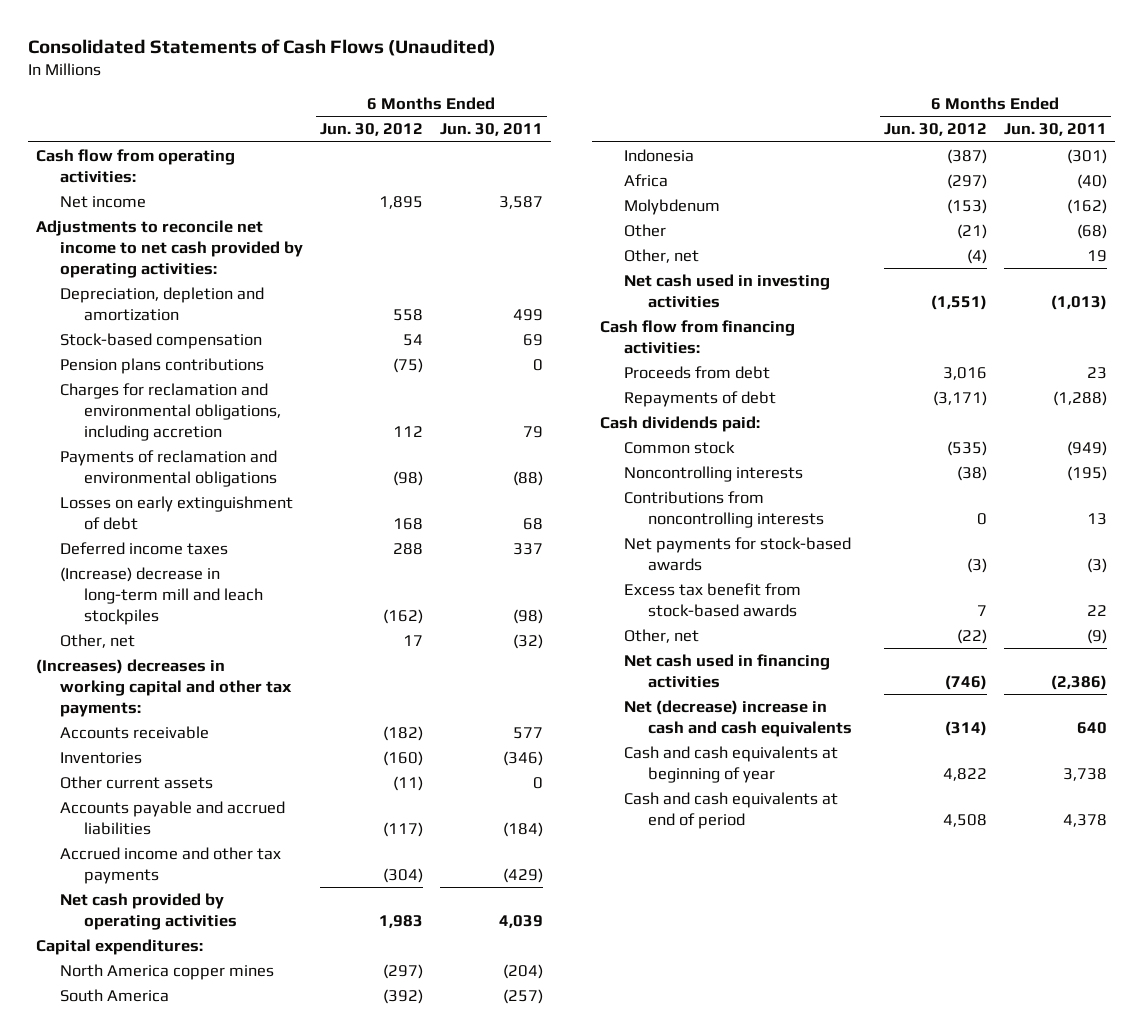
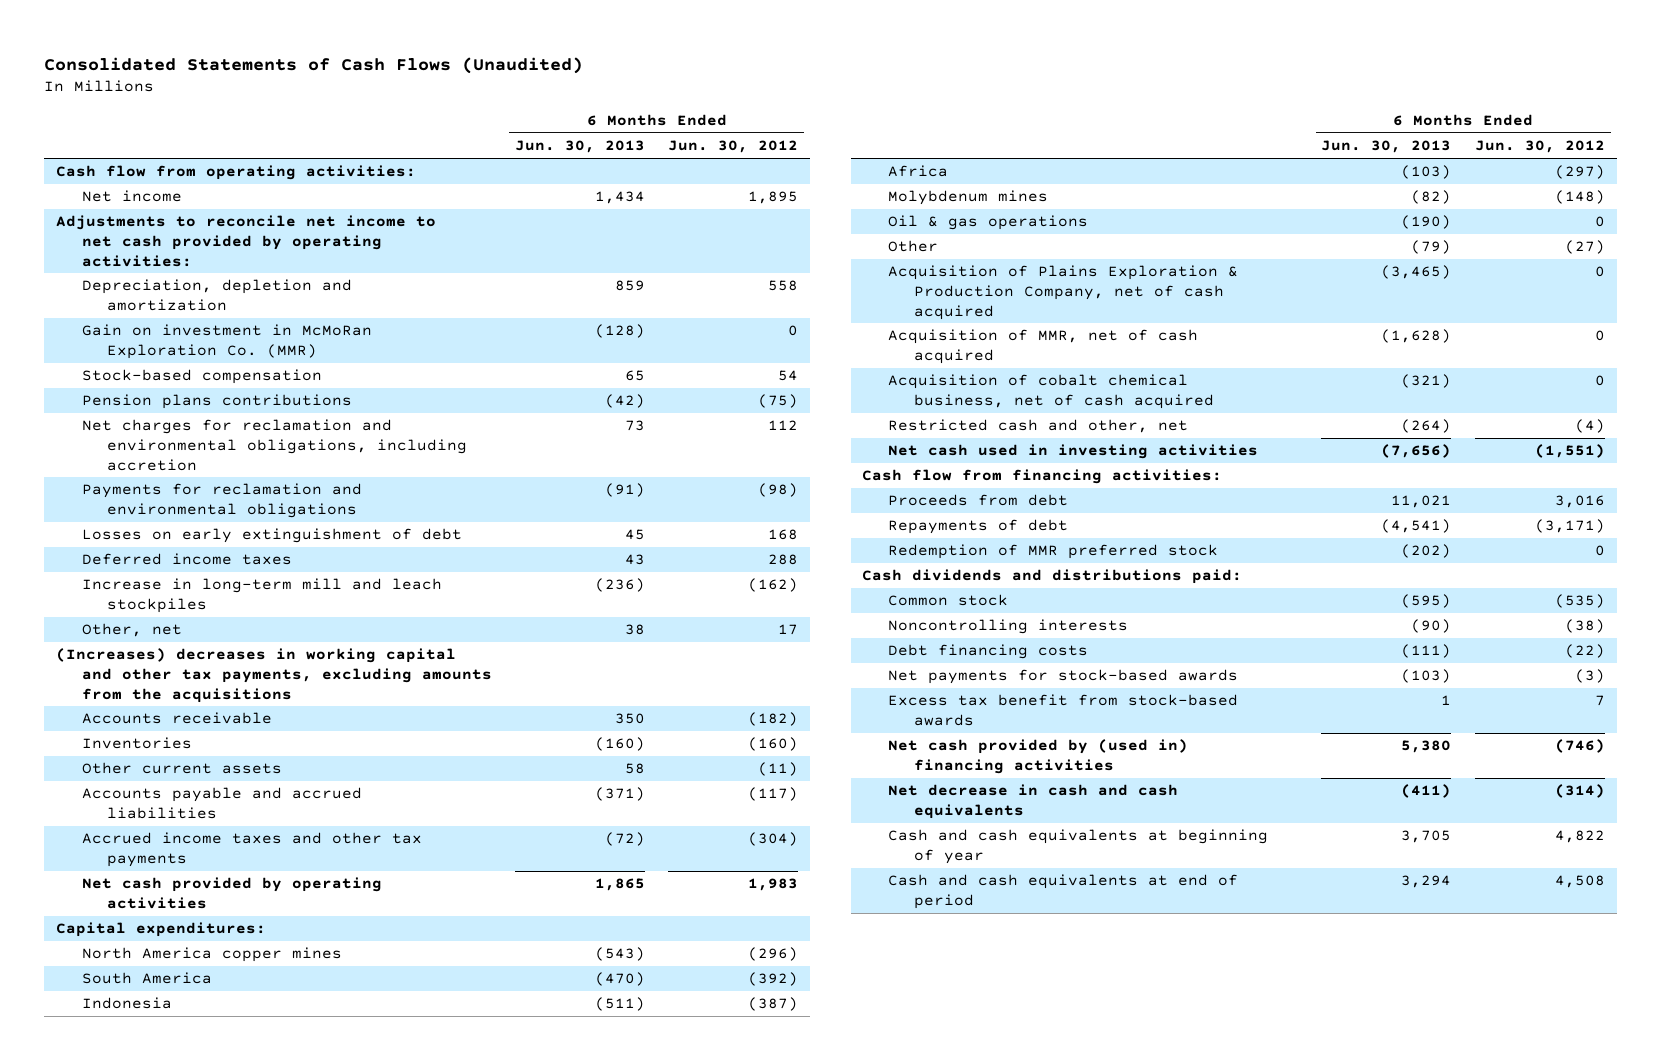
[439,123,543,137] Jun. 30, 2011 -> none
none -> [515,140,646,154] Jun. 30, 2013
none -> [81,324,372,360] Gain on investment in McMoRan Exploration Co. (MMR)
[59,382,281,442] Charges for reclamation and environmental obligations, including accretion -> [81,419,468,471] Net charges for reclamation and environmental obligations, including accretion
[59,449,277,487] Payments of reclamation and environmental obligations -> [81,483,362,519] Payments for reclamation and environmental obligations
[59,566,263,626] (Increase) decrease in long-term mill and leach stockpiles -> [81,578,442,614] Increase in long-term mill and leach stockpiles
[36,658,292,718] (Increases) decreases in working capital and other tax payments: -> [55,648,492,703] (Increases) decreases in working capital and other tax payments, excluding amounts from the acquisitions
[59,846,281,884] Accrued income and other tax payments -> [81,832,422,868] Accrued income taxes and other tax payments
[382,963,423,979] (297) -> [748,947,799,962] (296)
[624,198,721,215] Molybdenum -> [888,190,1049,206] Molybdenum mines
[946,198,987,214] (153) -> [1554,190,1605,205] (148)
none -> [888,215,1089,231] Oil & gas operations
[956,223,987,239] (21) -> [1564,240,1605,255] (27)
none -> [888,265,1239,320] Acquisition of Plains Exploration & Production Company, net of cash acquired
none -> [888,329,1199,365] Acquisition of MMR, net of cash acquired
none -> [888,374,1214,410] Acquisition of cobalt chemical business, net of cash acquired
[624,248,700,263] Other, net -> [888,419,1189,434] Restricted cash and other, net
none -> [888,544,1219,560] Redemption of MMR preferred stock
[600,415,761,432] Cash dividends paid: -> [862,569,1243,585] Cash dividends and distributions paid:
[624,490,824,528] Contributions from noncontrolling interests -> none
none -> [888,644,1089,660] Debt financing costs
[624,628,700,643] Other, net -> none
[624,653,831,688] Net cash used in financing activities -> [888,739,1189,775] Net cash provided by (used in) financing activities
[624,699,852,737] Net (decrease) increase in cash and cash equivalents -> [888,784,1179,820] Net decrease in cash and cash equivalents

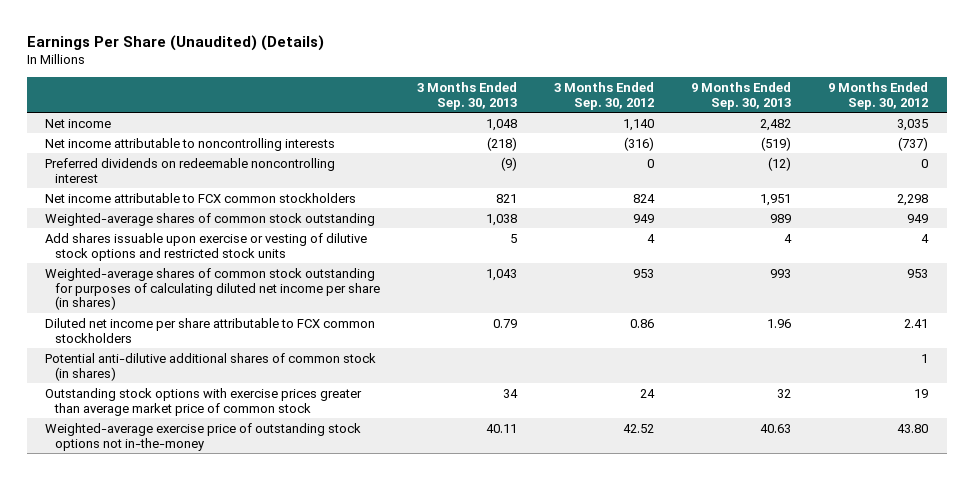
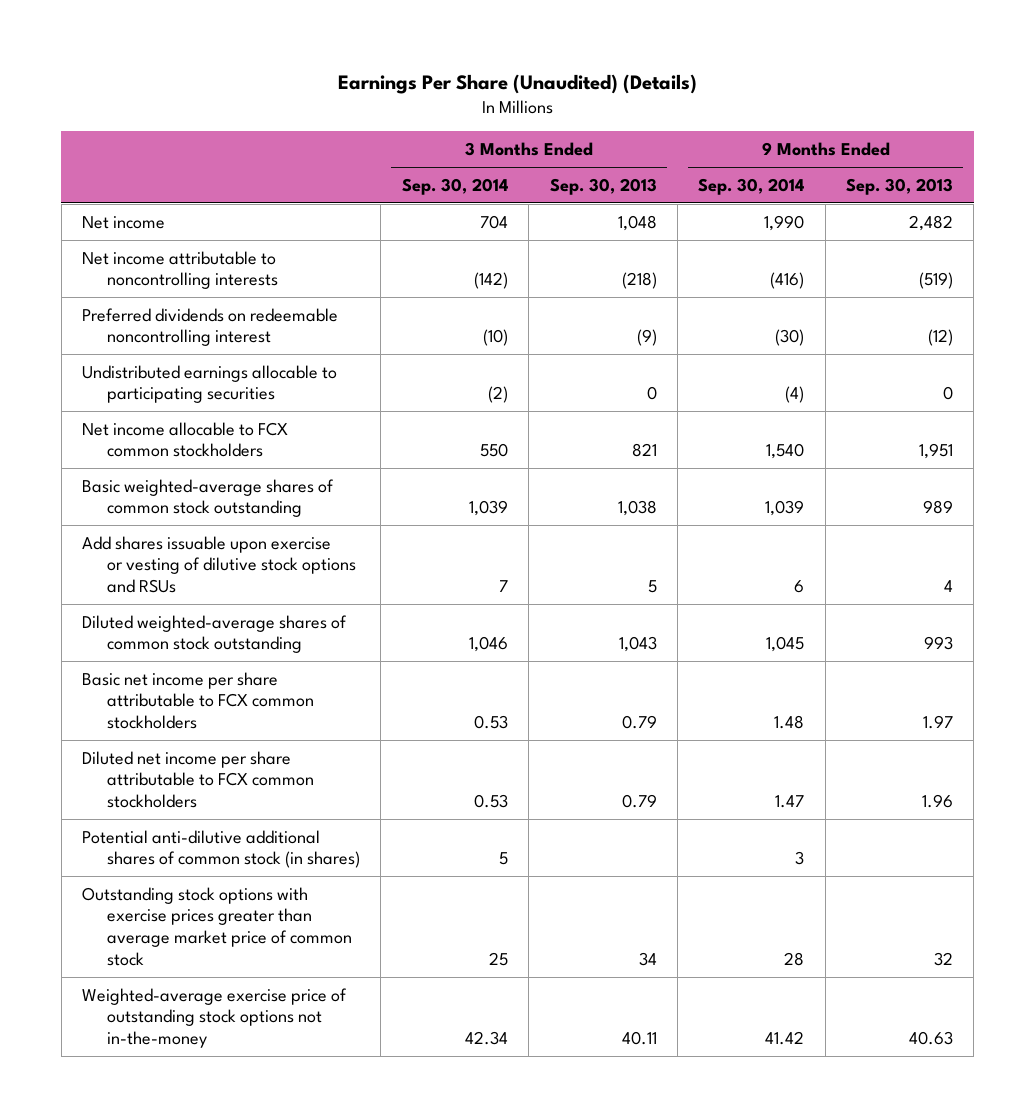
[553,81,654,110] 3 Months Ended Sep. 30, 2012 -> none
[828,81,929,110] 9 Months Ended Sep. 30, 2012 -> none
none -> [401,177,508,195] Sep. 30, 2014
none -> [698,177,805,195] Sep. 30, 2014
none -> [82,364,338,404] Undistributed earnings allocable to participating securities
[45,192,357,203] Net income attributable to FCX common stockholders -> [82,421,289,458] Net income allocable to FCX common stockholders
[45,212,376,226] Weighted-average shares of common stock outstanding -> [82,478,335,518] Basic weighted-average shares of common stock outstanding
[45,232,368,261] Add shares issuable upon exercise or vesting of dilutive stock options and restricted stock units -> [82,535,357,594] Add shares issuable upon exercise or vesting of dilutive stock options and RSUs
[45,267,380,311] Weighted-average shares of common stock outstanding for purposes of calculating diluted net income per share (in shares) -> [82,614,348,654] Diluted weighted-average shares of common stock outstanding
none -> [82,671,315,730] Basic net income per share attributable to FCX common stockholders

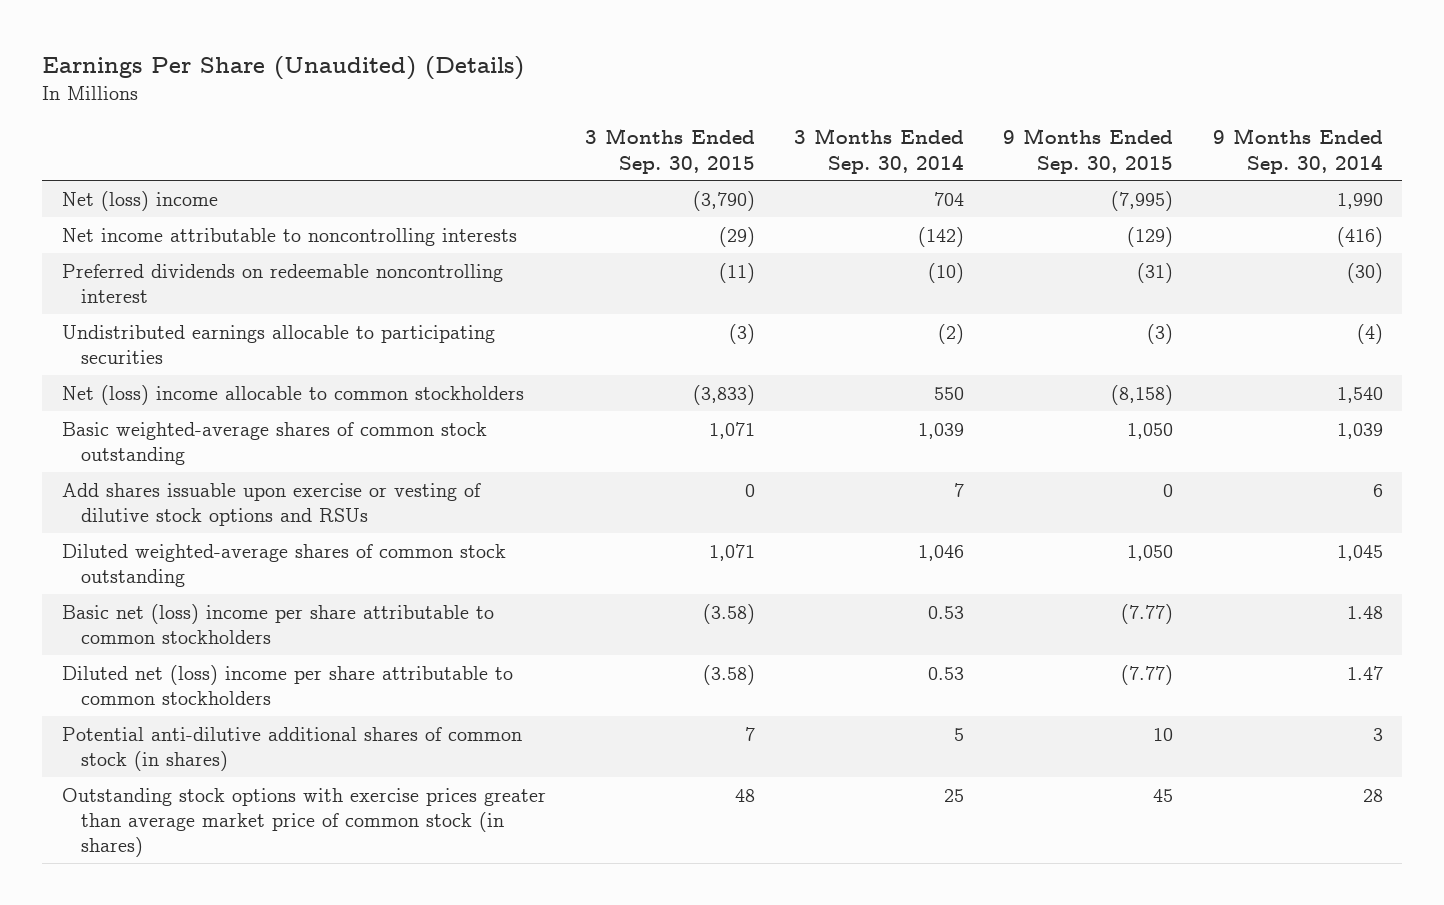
[549,177,657,195] Sep. 30, 2013 -> none
[846,177,954,195] Sep. 30, 2013 -> none
none -> [585,128,756,174] 3 Months Ended Sep. 30, 2015
none -> [1003,128,1174,174] 9 Months Ended Sep. 30, 2015
[82,215,166,229] Net income -> [61,190,218,211] Net (loss) income
[82,421,289,458] Net income allocable to FCX common stockholders -> [61,384,524,405] Net (loss) income allocable to common stockholders
[82,671,315,730] Basic net income per share attributable to FCX common stockholders -> [61,603,494,644] Basic net (loss) income per share attributable to common stockholders
[82,750,315,809] Diluted net income per share attributable to FCX common stockholders -> [61,664,513,705] Diluted net (loss) income per share attributable to common stockholders
[82,987,348,1049] Weighted-average exercise price of outstanding stock options not in-the-money -> none
[82,886,353,966] Outstanding stock options with exercise prices greater than average market price of common stock -> [61,787,546,858] Outstanding stock options with exercise prices greater than average market price of common stock (in shares)

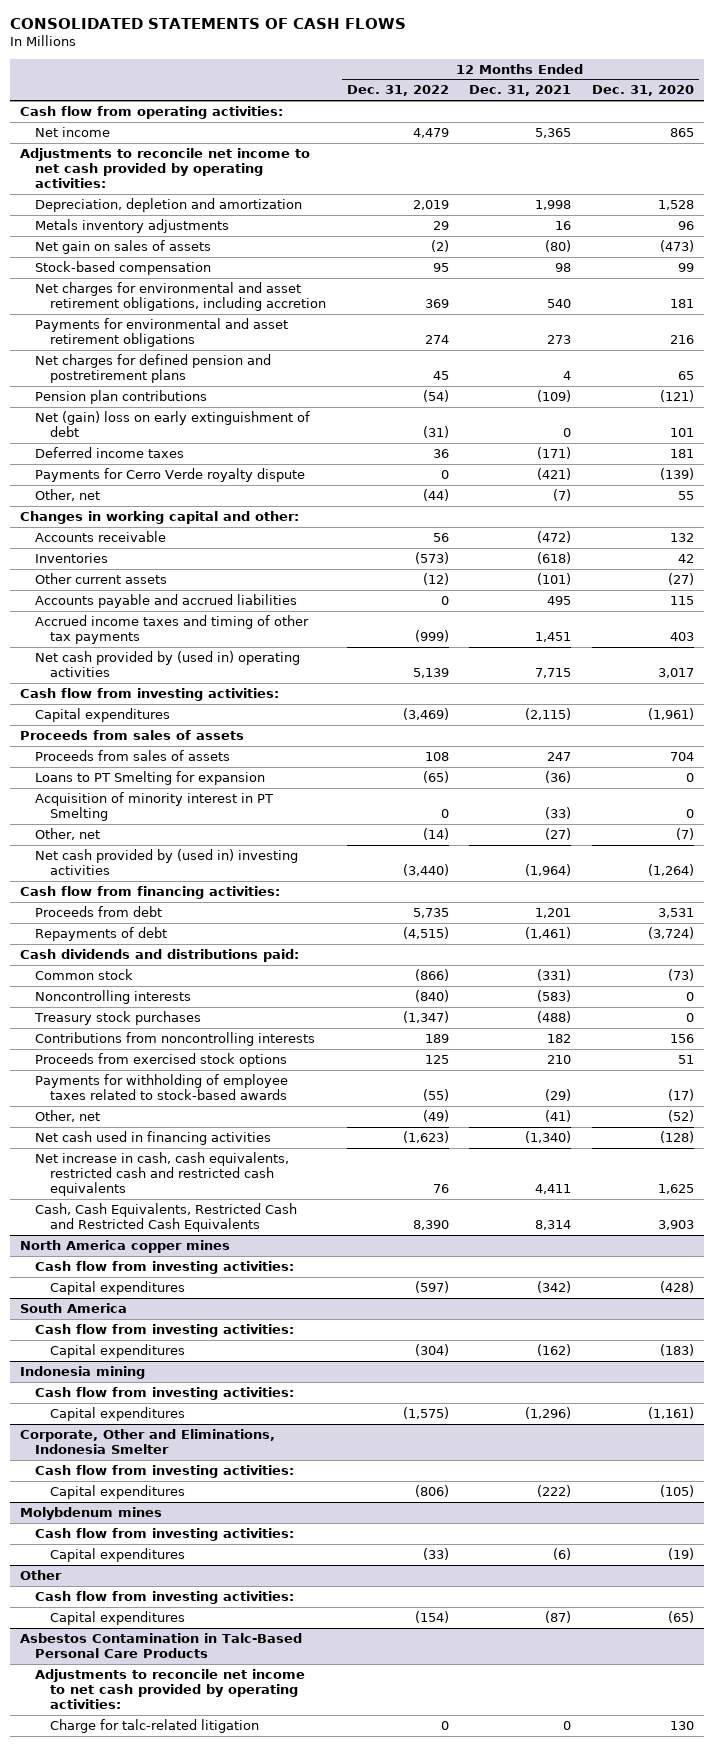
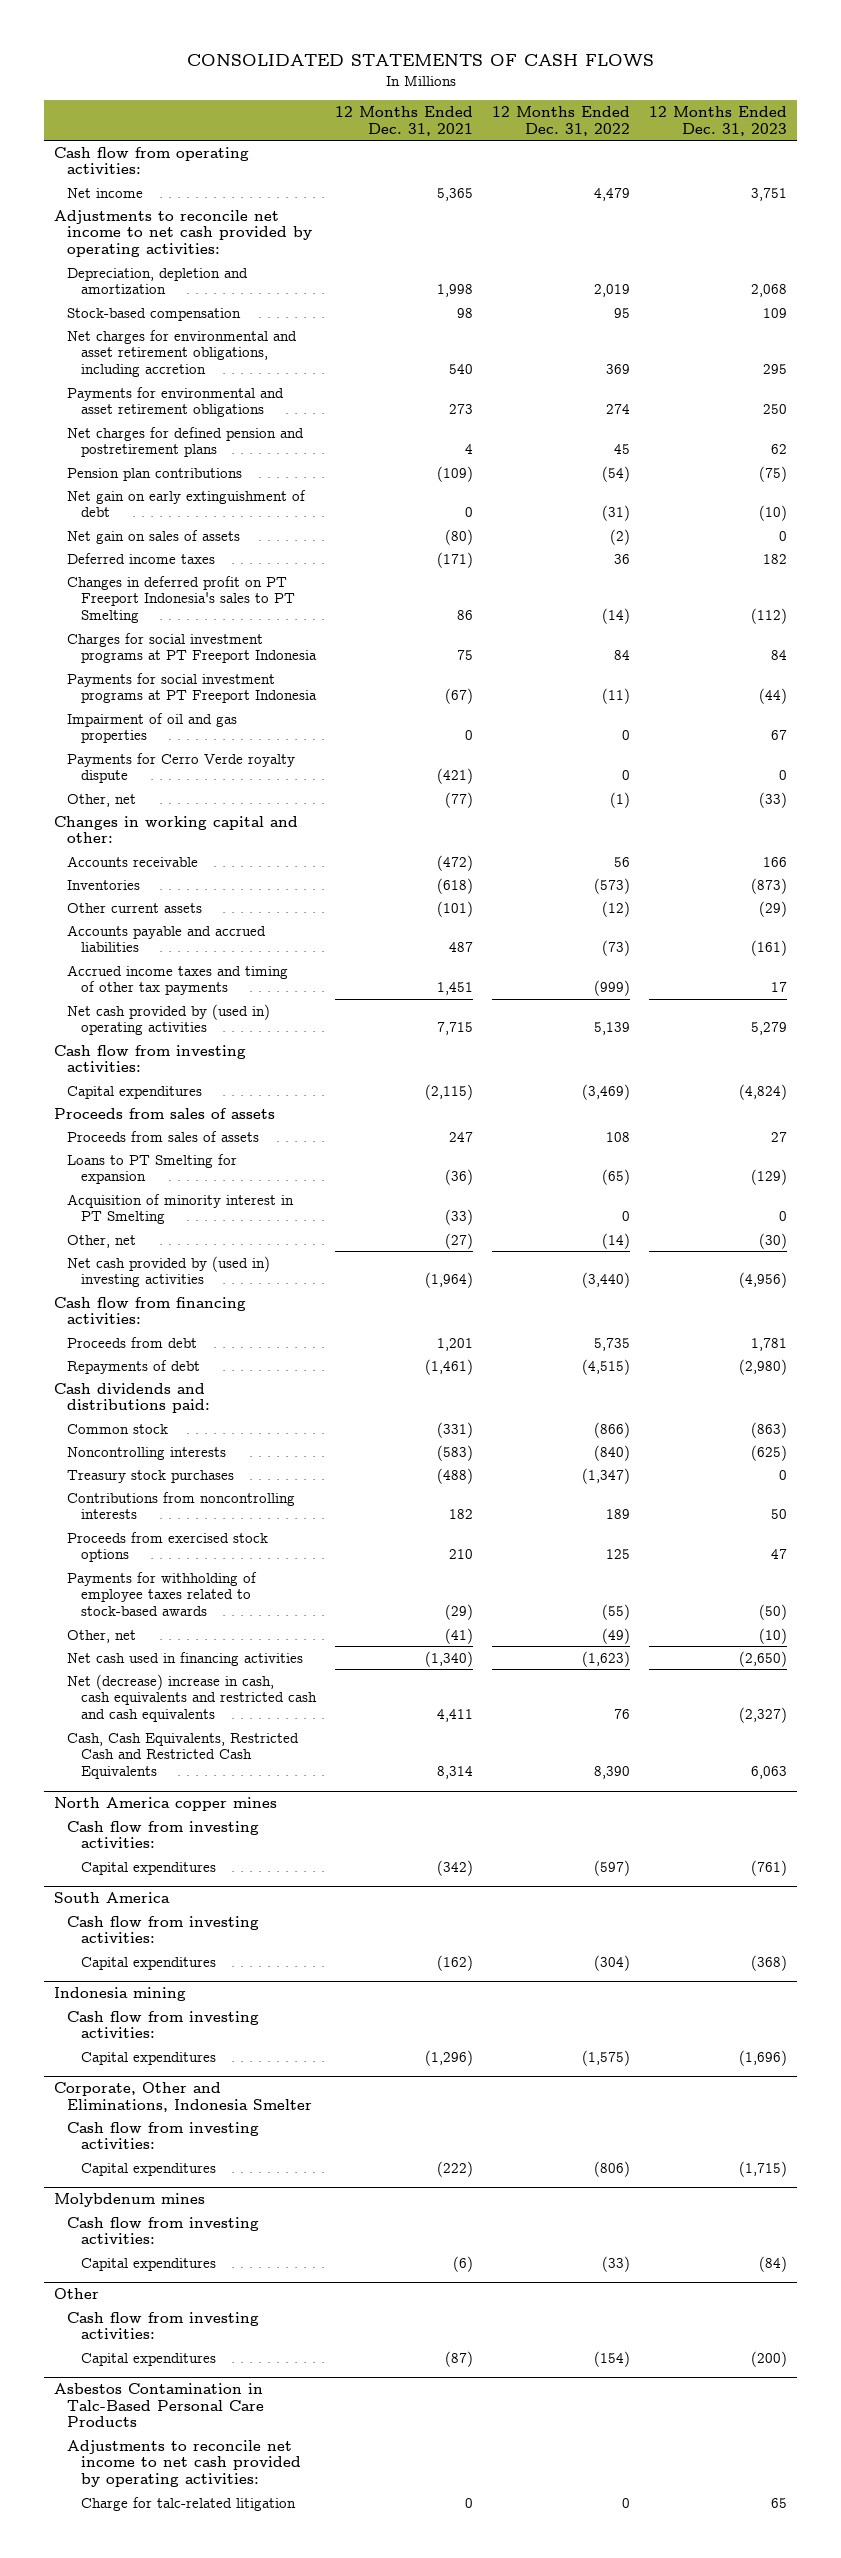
[591,85,694,97] Dec. 31, 2020 -> none
none -> [649,106,788,136] 12 Months Ended Dec. 31, 2023
[35,218,230,233] Metals inventory adjustments -> none
[35,410,311,438] Net (gain) loss on early extinguishment of debt -> [67,489,307,518] Net gain on early extinguishment of debt
[35,239,212,254] Net gain on sales of assets -> [67,529,241,544] Net gain on sales of assets
none -> [67,575,295,623] Changes in deferred profit on PT Freeport Indonesia's sales to PT Smelting
none -> [67,632,317,664] Charges for social investment programs at PT Freeport Indonesia
none -> [67,672,317,704] Payments for social investment programs at PT Freeport Indonesia
none -> [67,712,238,744] Impairment of oil and gas properties
[422,488,449,501] (44) -> [610,791,631,808] (1)
[553,488,572,501] (7) -> [444,791,473,808] (77)
[440,595,449,605] 0 -> [602,940,631,957] (73)
[547,595,572,605] 495 -> [448,942,473,953] 487
[35,1151,290,1197] Net increase in cash, cash equivalents, restricted cash and restricted cash equivalents -> [67,1673,317,1722] Net (decrease) increase in cash, cash equivalents and restricted cash and cash equivalents

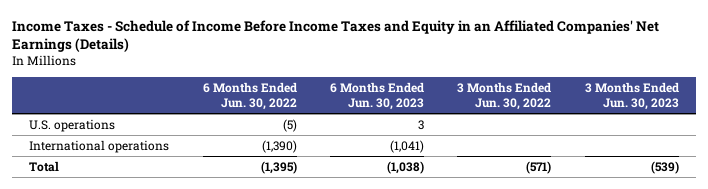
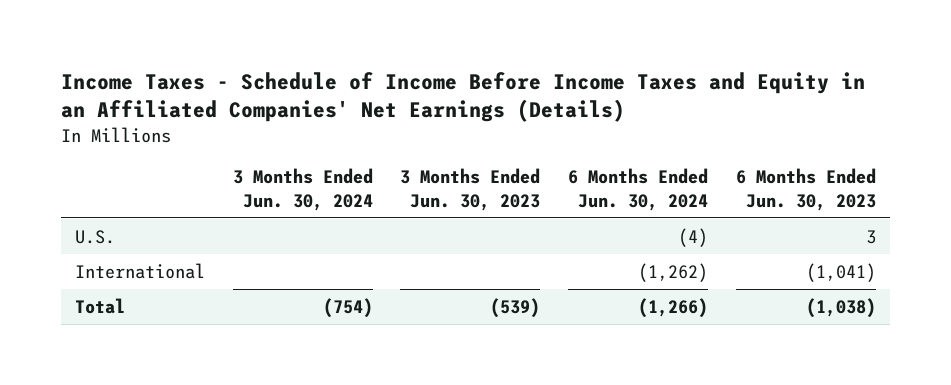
[202,81,297,111] 6 Months Ended Jun. 30, 2022 -> none
[457,81,552,111] 3 Months Ended Jun. 30, 2022 -> none
none -> [232,168,373,211] 3 Months Ended Jun. 30, 2024
none -> [568,168,709,211] 6 Months Ended Jun. 30, 2024
[29,118,116,132] U.S. operations -> [74,229,115,244] U.S.
[29,139,170,153] International operations -> [74,262,205,279] International

